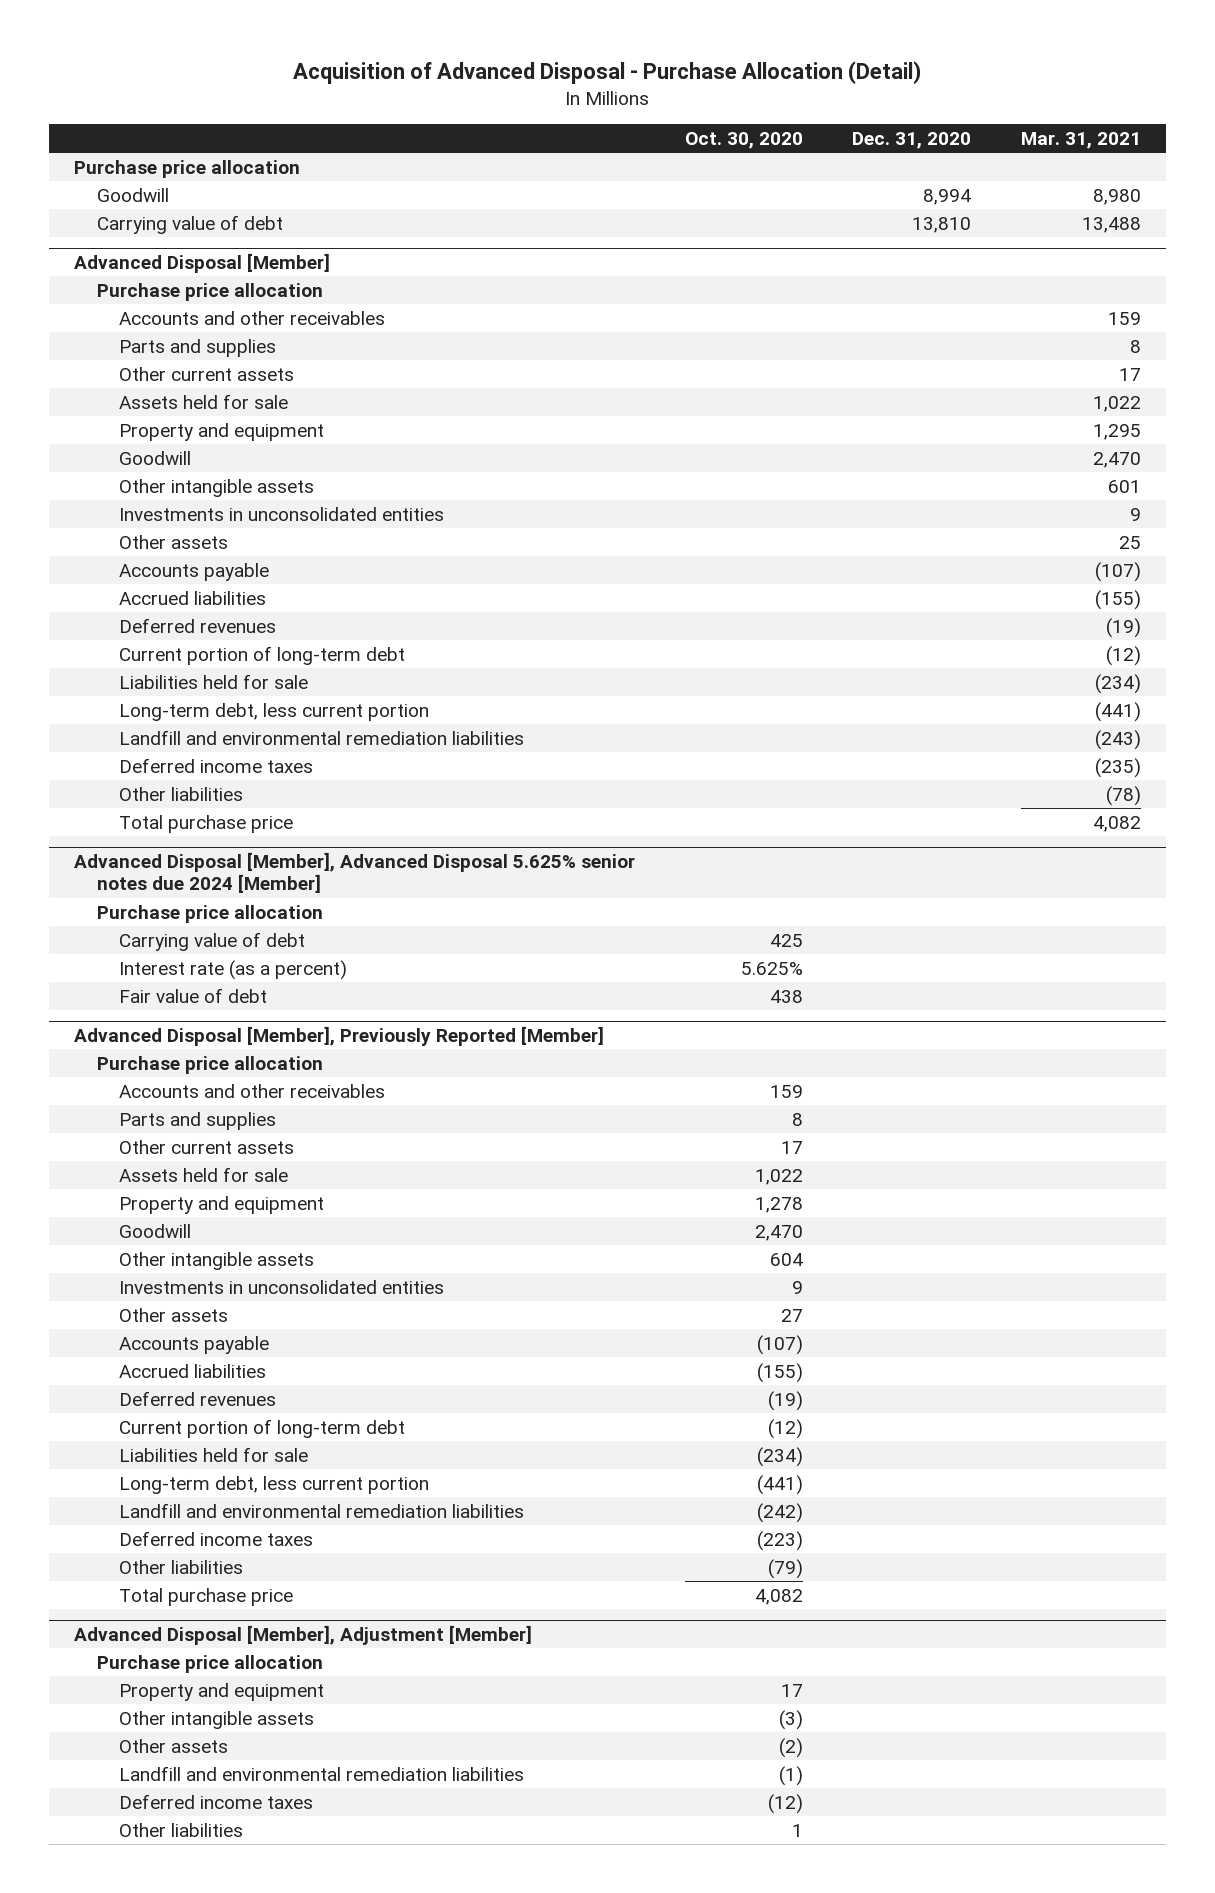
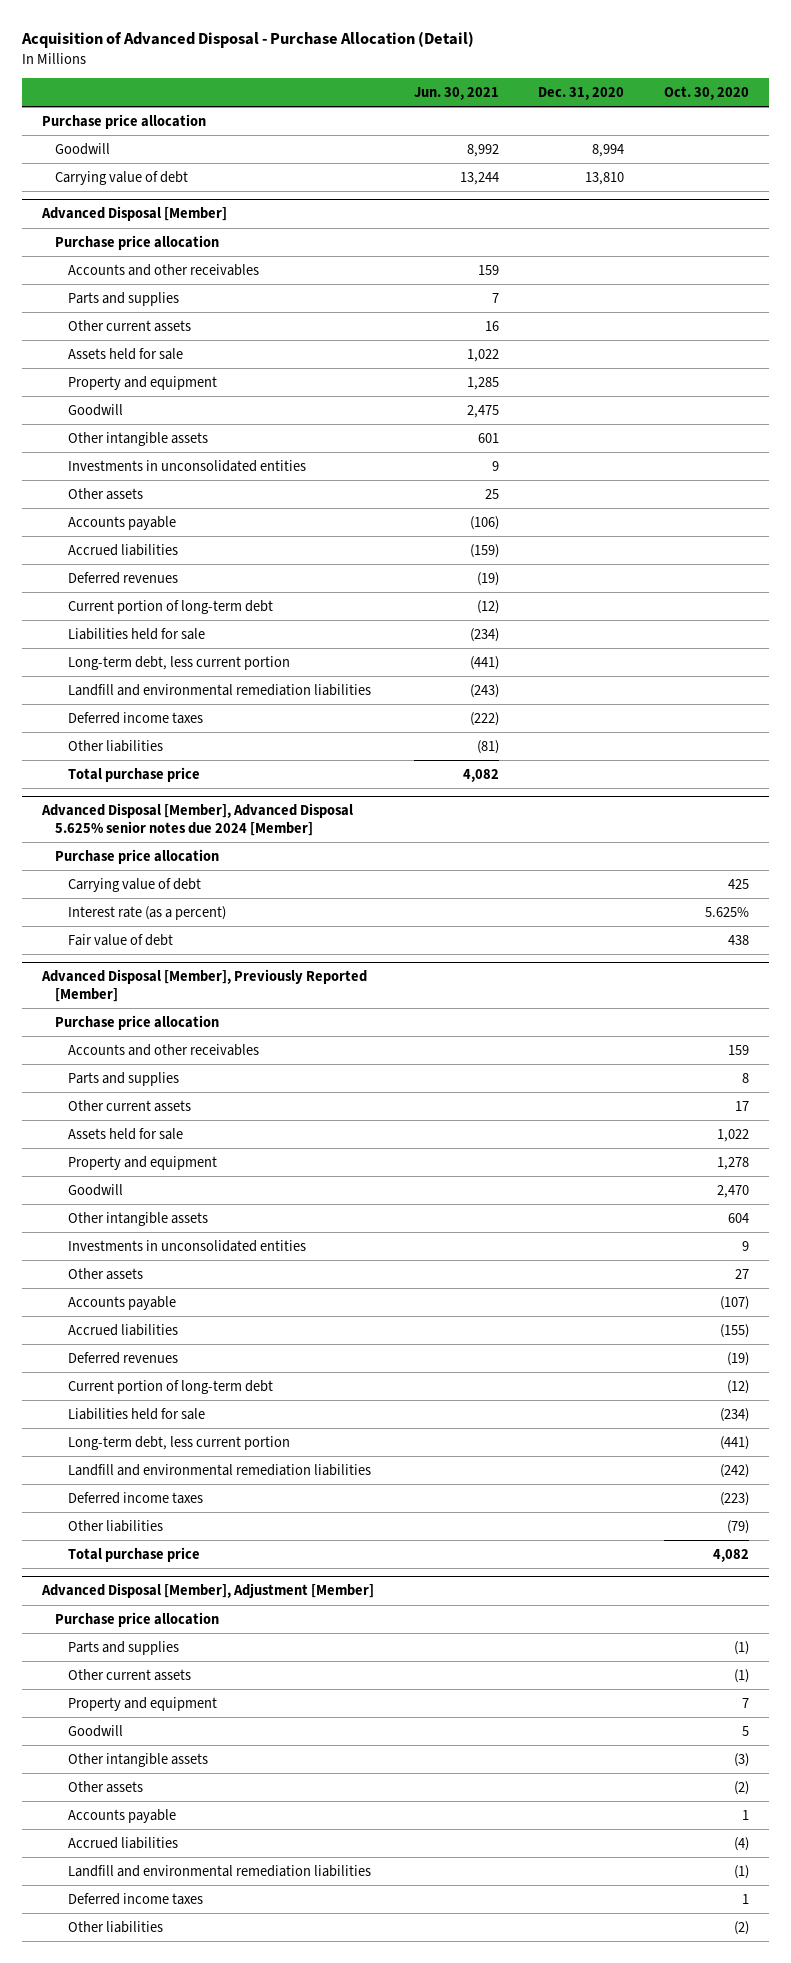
[1021,131,1142,149] Mar. 31, 2021 -> none
none -> [413,86,499,100] Jun. 30, 2021
none -> [68,1640,180,1655] Parts and supplies
none -> [68,1668,192,1681] Other current assets
[780,1683,803,1697] 17 -> [742,1697,750,1708] 7
none -> [68,1724,124,1737] Goodwill
none -> [68,1808,177,1823] Accounts payable
none -> [68,1836,179,1849] Accrued liabilities
[767,1793,803,1814] (12) -> [742,1893,750,1904] 1
[791,1823,803,1837] 1 -> [734,1920,750,1935] (2)

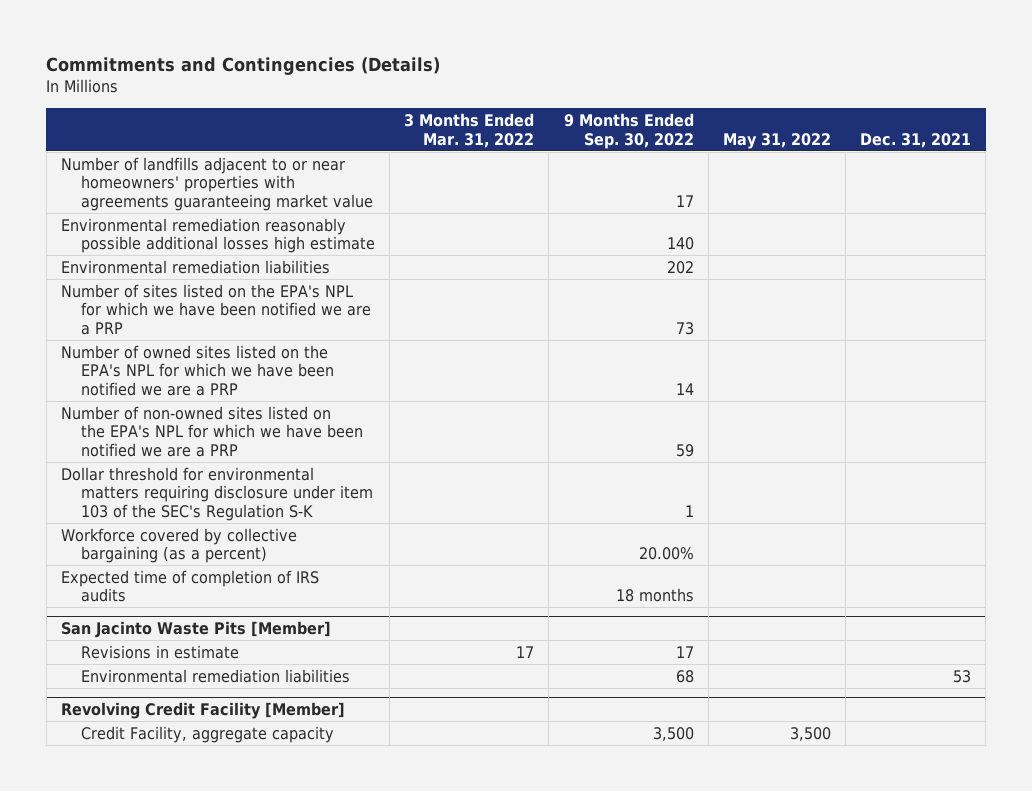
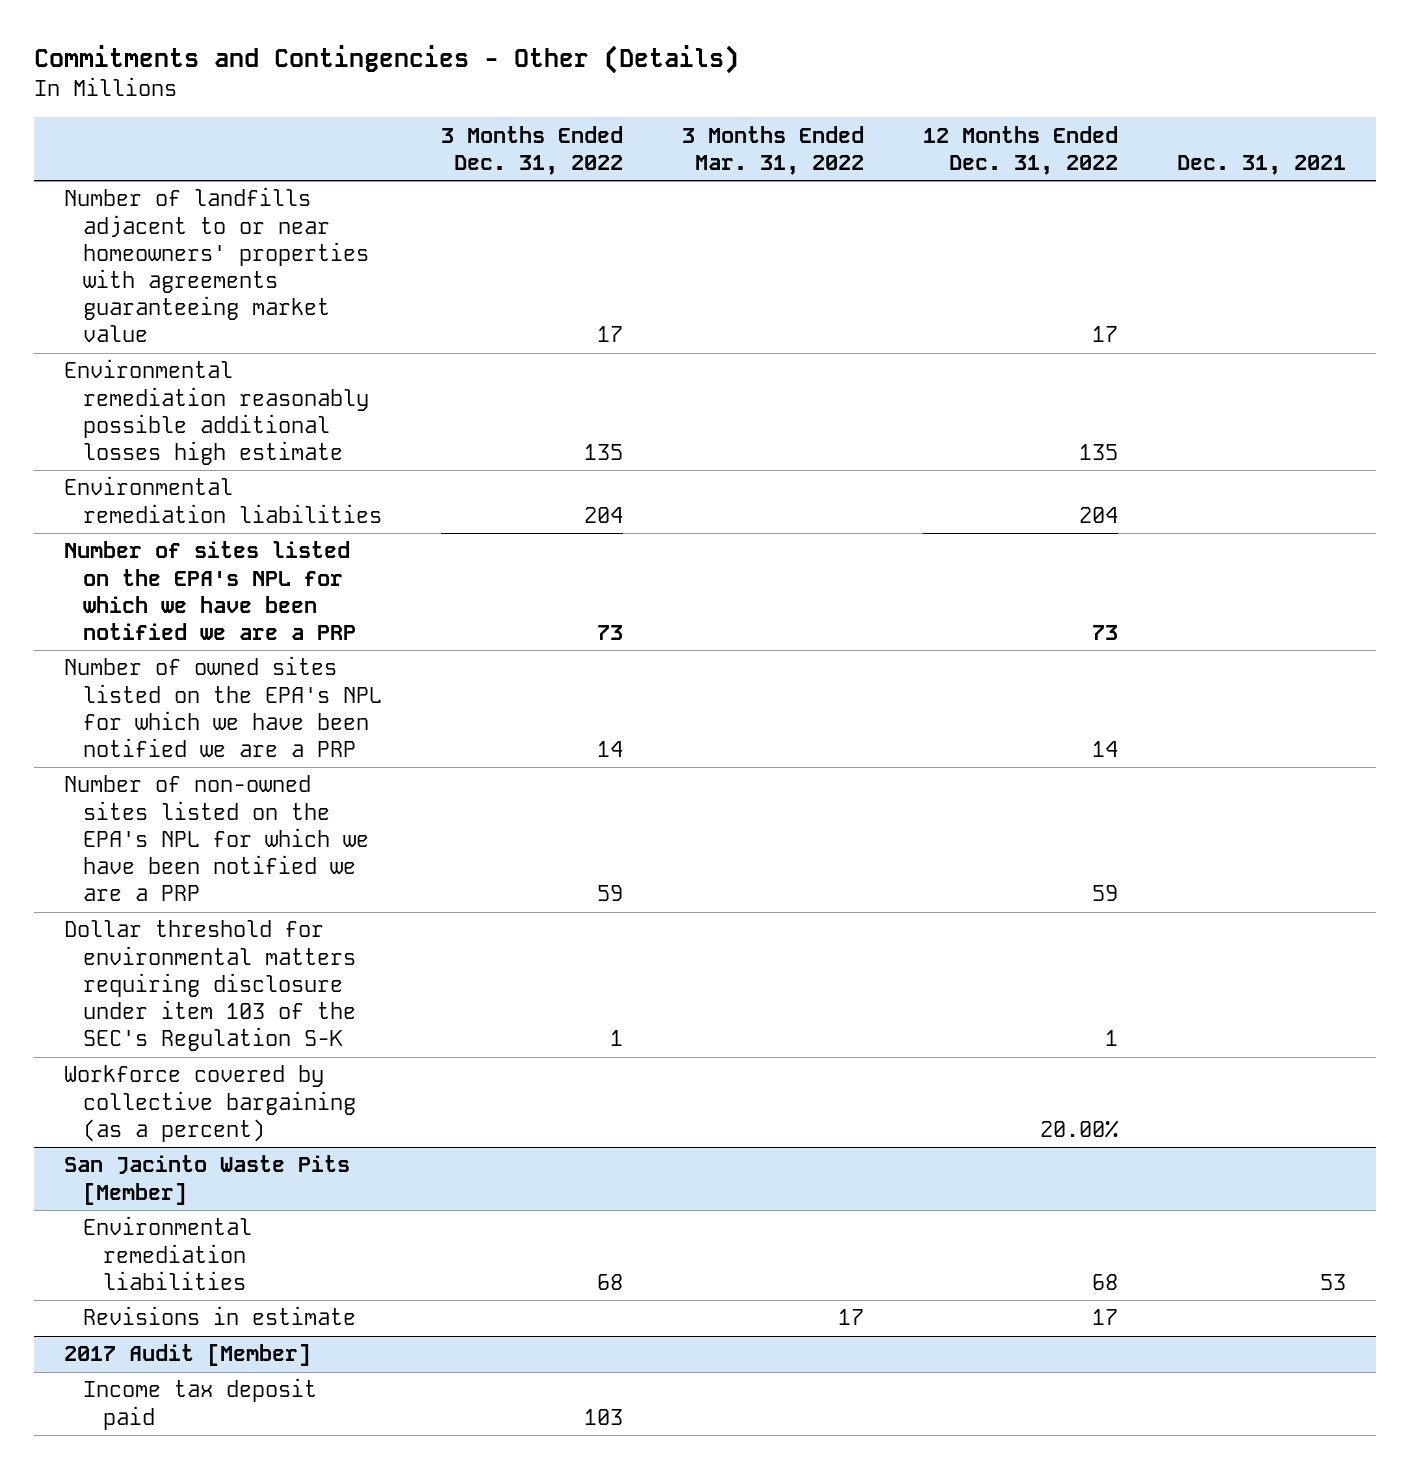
[46,56,441,75] Commitments and Contingencies (Details) -> [34,45,740,75] Commitments and Contingencies - Other (Details)
[563,112,694,149] 9 Months Ended Sep. 30, 2022 -> none
[722,132,831,149] May 31, 2022 -> none
none -> [441,125,624,175] 3 Months Ended Dec. 31, 2022
none -> [923,125,1119,175] 12 Months Ended Dec. 31, 2022
[60,569,319,603] Expected time of completion of IRS audits -> none
[60,701,345,719] Revolving Credit Facility [Member] -> none
[81,725,335,743] Credit Facility, aggregate capacity -> none
[81,644,240,659] Revisions in estimate -> [83,1306,357,1326] Revisions in estimate
none -> [63,1344,311,1367] 2017 Audit [Member]
none -> [83,1378,318,1430] Income tax deposit paid

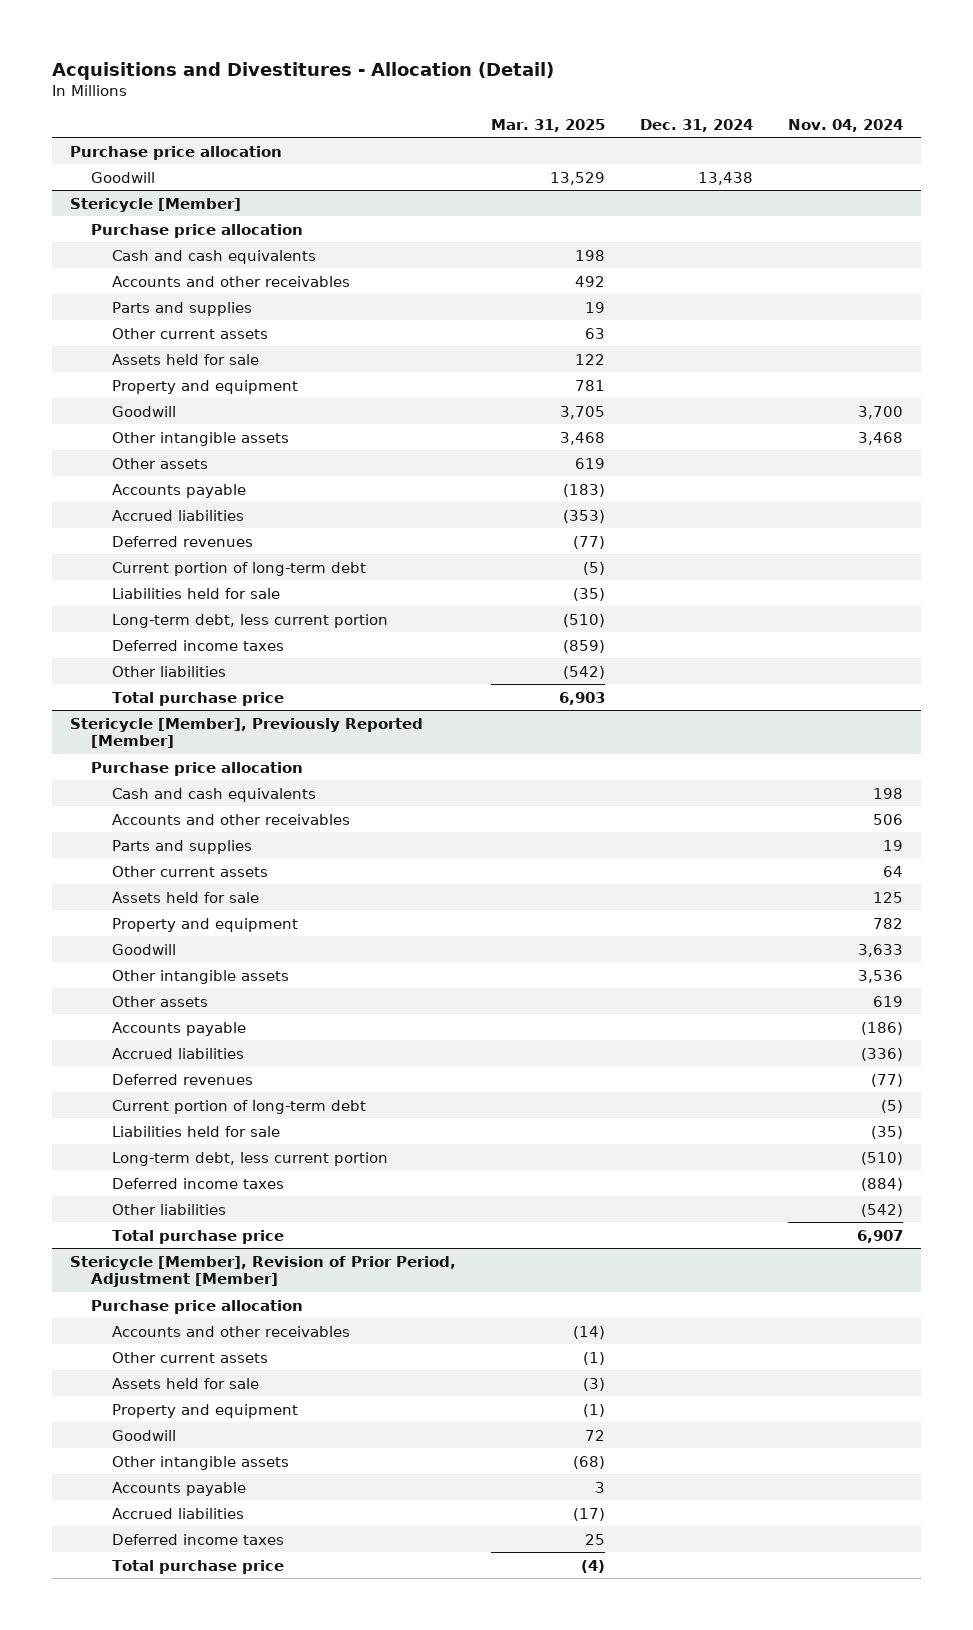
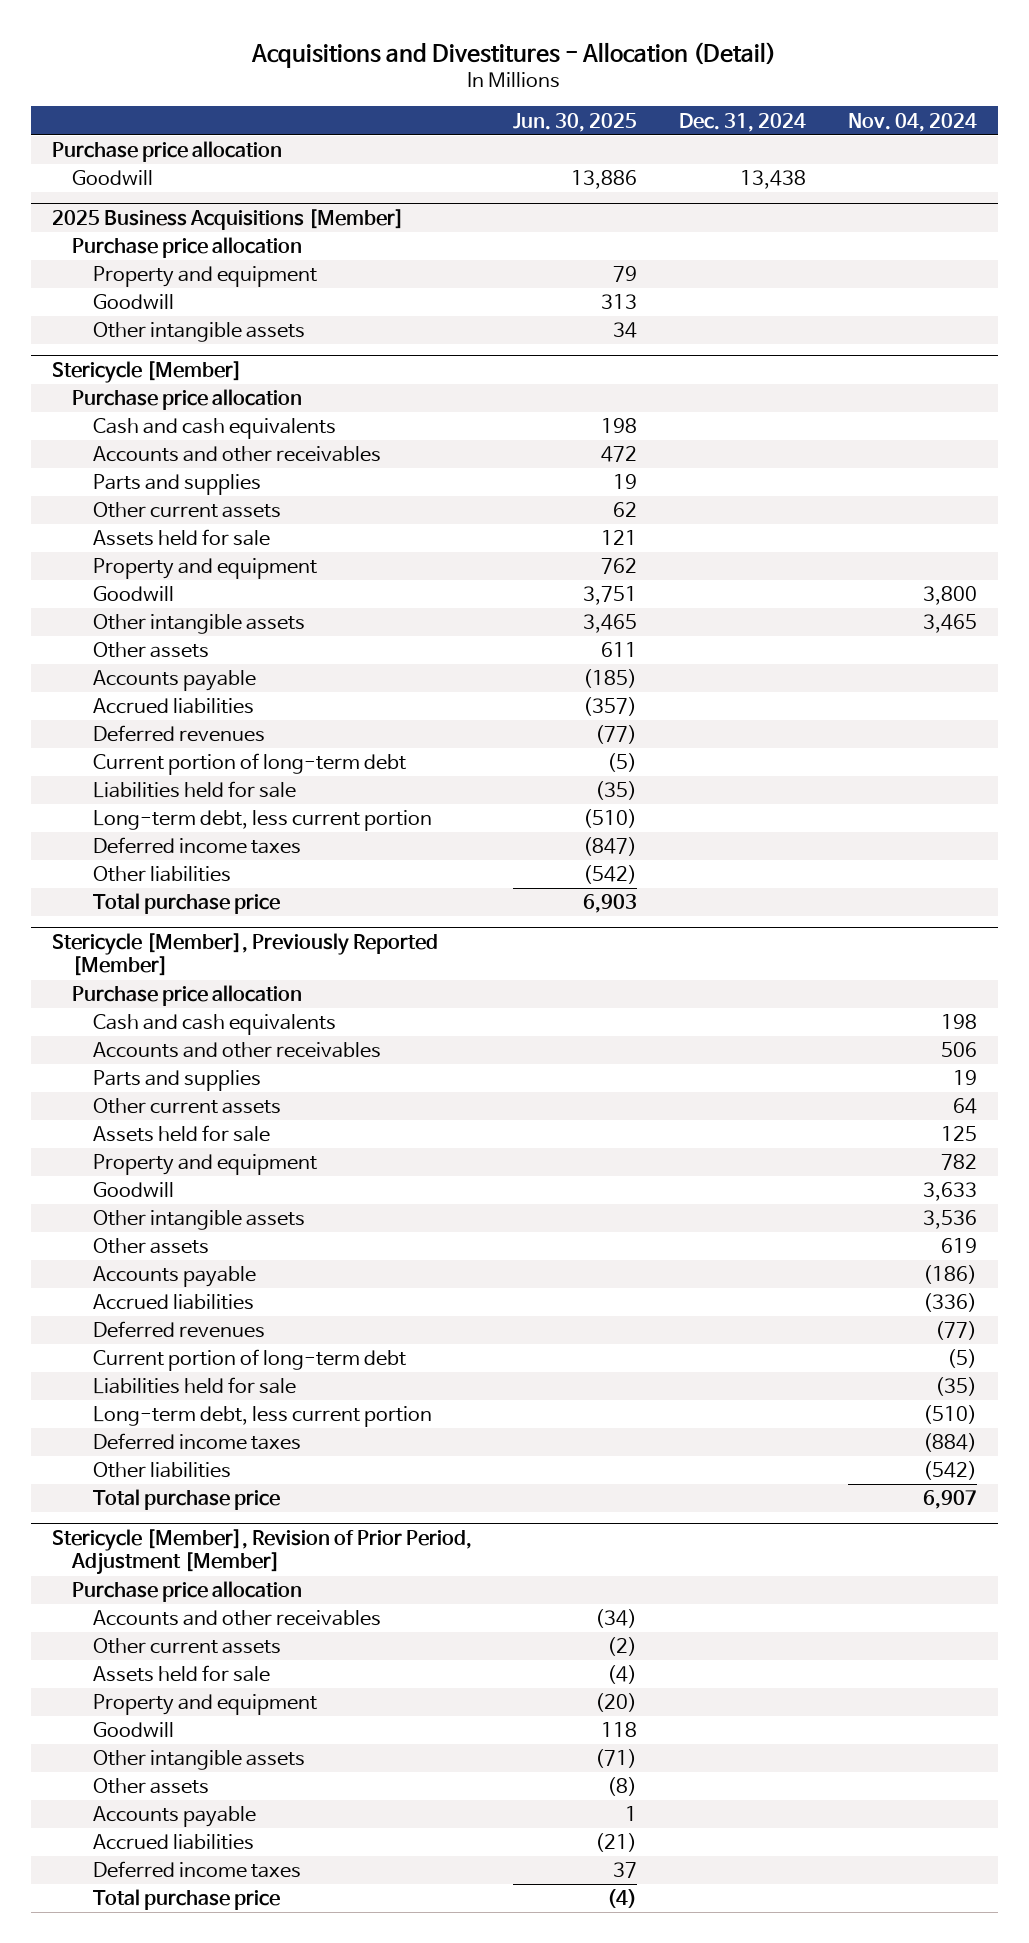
[491,118,606,132] Mar. 31, 2025 -> none
none -> [513,112,638,132] Jun. 30, 2025
none -> [51,208,404,230] 2025 Business Acquisitions [Member]
none -> [72,237,303,259] Purchase price allocation
none -> [92,266,317,288] Property and equipment
none -> [92,294,174,310] Goodwill
none -> [92,322,305,343] Other intangible assets
[858,405,904,419] 3,700 -> [922,586,977,606] 3,800
[858,431,904,445] 3,468 -> [922,614,977,634] 3,465
none -> [92,1778,209,1795] Other assets

